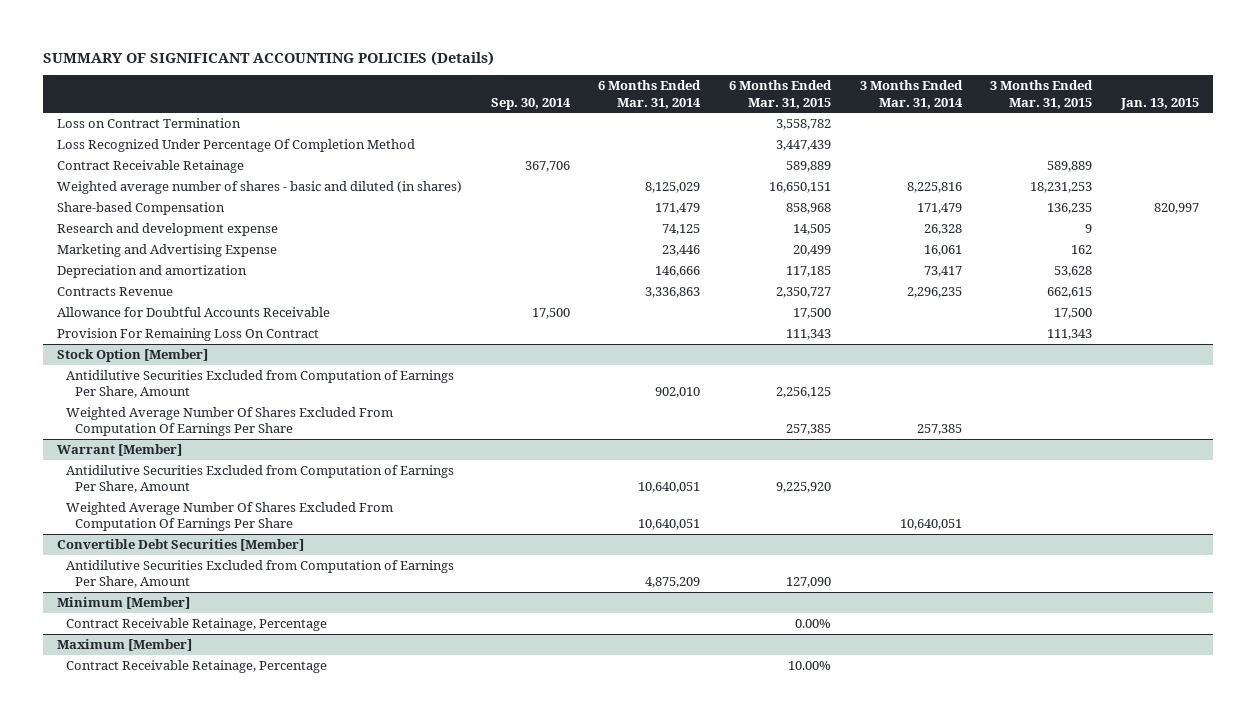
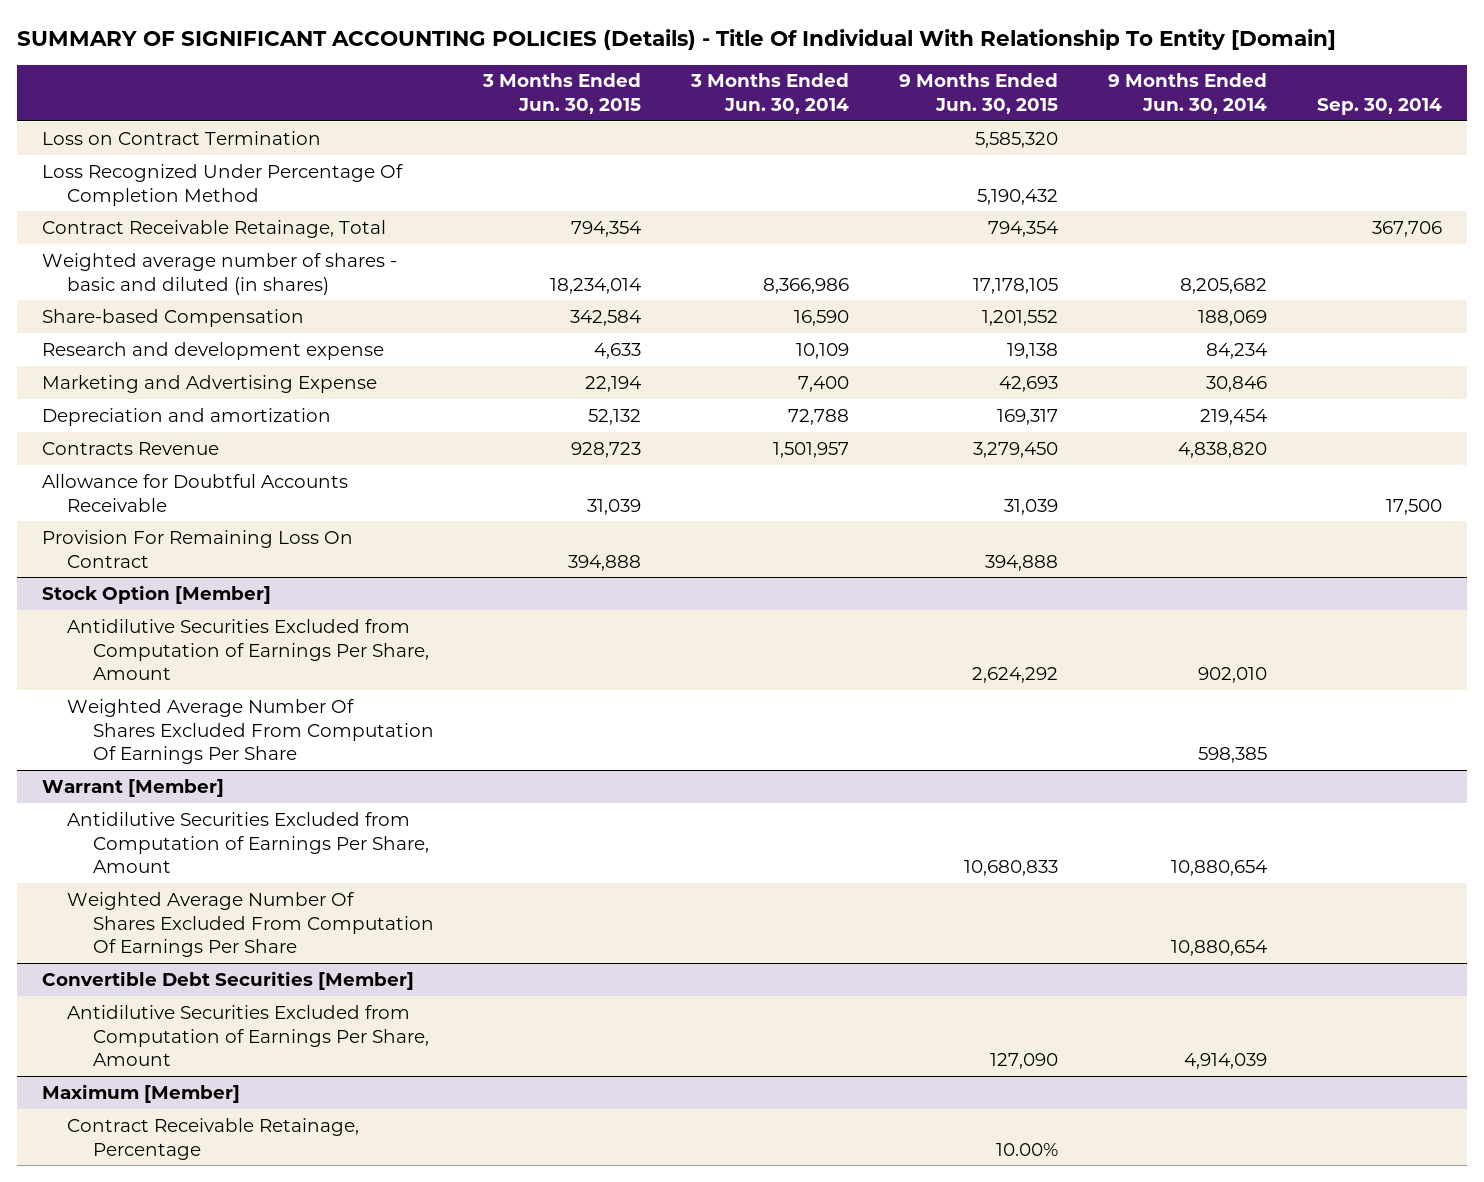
[42,50,494,66] SUMMARY OF SIGNIFICANT ACCOUNTING POLICIES (Details) -> [16,28,1336,50] SUMMARY OF SIGNIFICANT ACCOUNTING POLICIES (Details) - Title Of Individual With Relationship To Entity [Domain]
[598,80,702,109] 6 Months Ended Mar. 31, 2014 -> none
[729,80,833,109] 6 Months Ended Mar. 31, 2015 -> none
[859,80,963,109] 3 Months Ended Mar. 31, 2014 -> none
[990,80,1094,109] 3 Months Ended Mar. 31, 2015 -> none
[1120,97,1200,110] Jan. 13, 2015 -> none
none -> [482,73,642,115] 3 Months Ended Jun. 30, 2015
none -> [690,73,850,115] 3 Months Ended Jun. 30, 2014
none -> [899,73,1059,115] 9 Months Ended Jun. 30, 2015
none -> [1108,73,1268,115] 9 Months Ended Jun. 30, 2014
[57,159,245,173] Contract Receivable Retainage -> [41,219,386,238] Contract Receivable Retainage, Total
[57,596,191,609] Minimum [Member] -> none
[66,617,328,631] Contract Receivable Retainage, Percentage -> none

